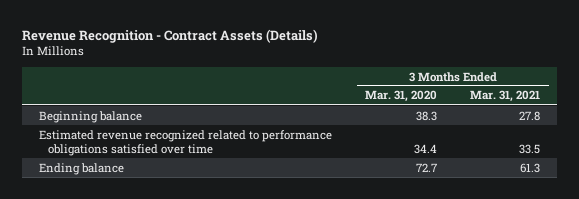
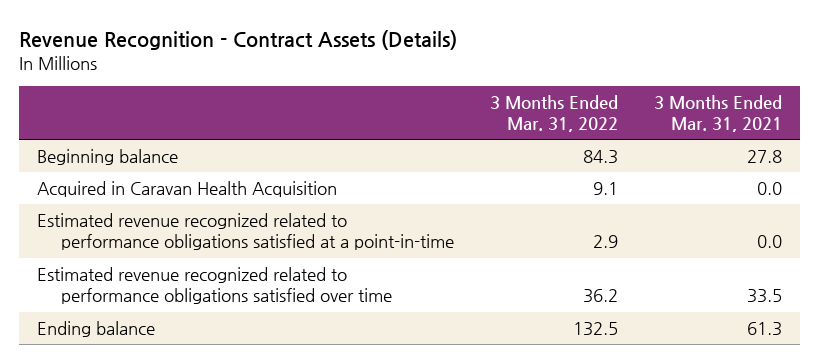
[364,90,437,103] Mar. 31, 2020 -> none
none -> [489,94,618,133] 3 Months Ended Mar. 31, 2022
none -> [37,181,338,198] Acquired in Caravan Health Acquisition
none -> [37,213,454,251] Estimated revenue recognized related to performance obligations satisfied at a point-in-time

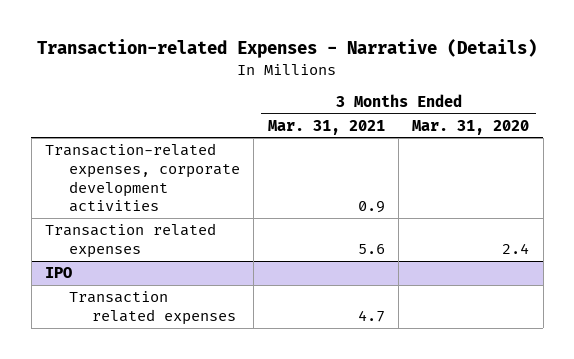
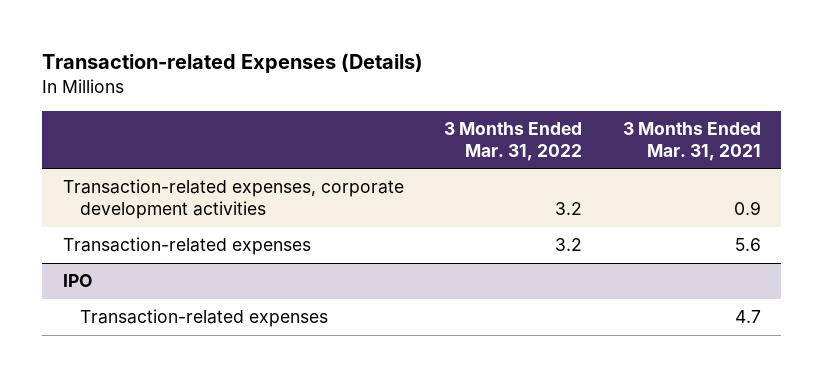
[37,39,538,59] Transaction-related Expenses - Narrative (Details) -> [42,53,424,74] Transaction-related Expenses (Details)
[412,119,530,135] Mar. 31, 2020 -> none
none -> [444,121,583,161] 3 Months Ended Mar. 31, 2022
[45,223,217,258] Transaction related expenses -> [62,237,311,256] Transaction-related expenses
[68,291,237,325] Transaction related expenses -> [80,309,329,328] Transaction-related expenses

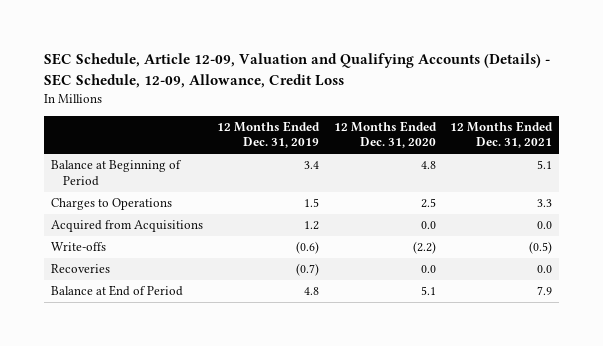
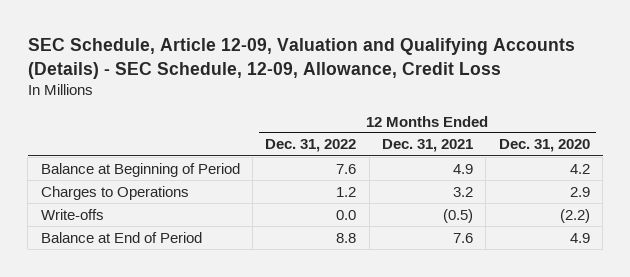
[217,121,321,149] 12 Months Ended Dec. 31, 2019 -> none
none -> [265,139,357,153] Dec. 31, 2022
[50,220,203,233] Acquired from Acquisitions -> none
[420,161,436,170] 4.8 -> [569,163,590,174] 4.2
[536,160,552,170] 5.1 -> [452,163,473,174] 4.9
[420,198,436,209] 2.5 -> [569,186,590,197] 2.9
[536,199,552,208] 3.3 -> [452,186,473,197] 3.2
[50,264,110,274] Recoveries -> none
[420,286,436,296] 5.1 -> [569,232,590,243] 4.9
[536,286,552,296] 7.9 -> [452,232,473,243] 7.6

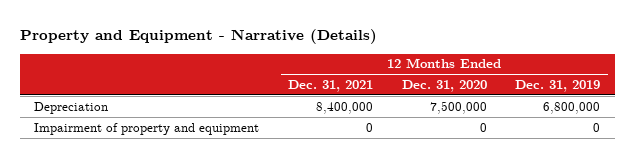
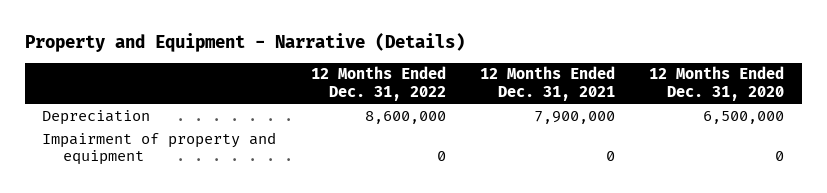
[515,79,601,92] Dec. 31, 2019 -> none
none -> [310,66,446,101] 12 Months Ended Dec. 31, 2022
[316,101,374,114] 8,400,000 -> [533,110,615,124] 7,900,000
[429,100,487,114] 7,500,000 -> [703,110,785,124] 6,500,000

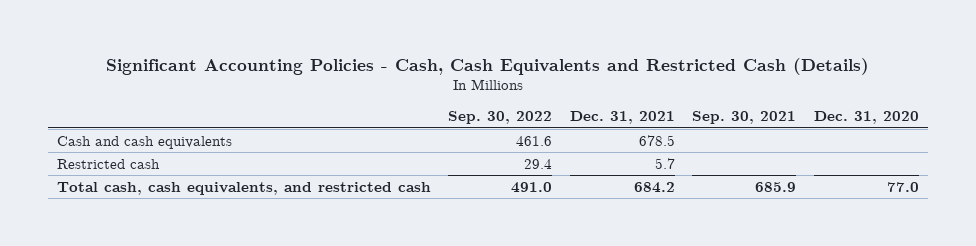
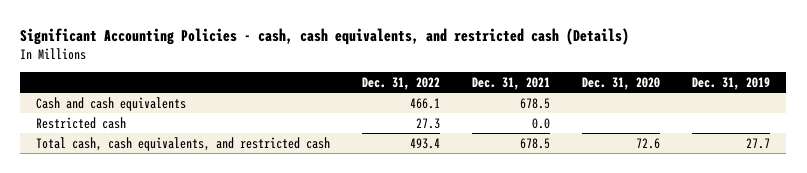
[105,57,869,75] Significant Accounting Policies - Cash, Cash Equivalents and Restricted Cash (Details) -> [20,27,630,45] Significant Accounting Policies - cash, cash equivalents, and restricted cash (Details)
[448,111,553,125] Sep. 30, 2022 -> none
[692,111,797,125] Sep. 30, 2021 -> none
none -> [362,76,441,90] Dec. 31, 2022
none -> [692,76,771,90] Dec. 31, 2019
[654,157,675,169] 5.7 -> [532,117,551,129] 0.0
[633,181,675,193] 684.2 -> [520,137,551,149] 678.5
[886,181,919,192] 77.0 -> [636,137,661,149] 72.6

